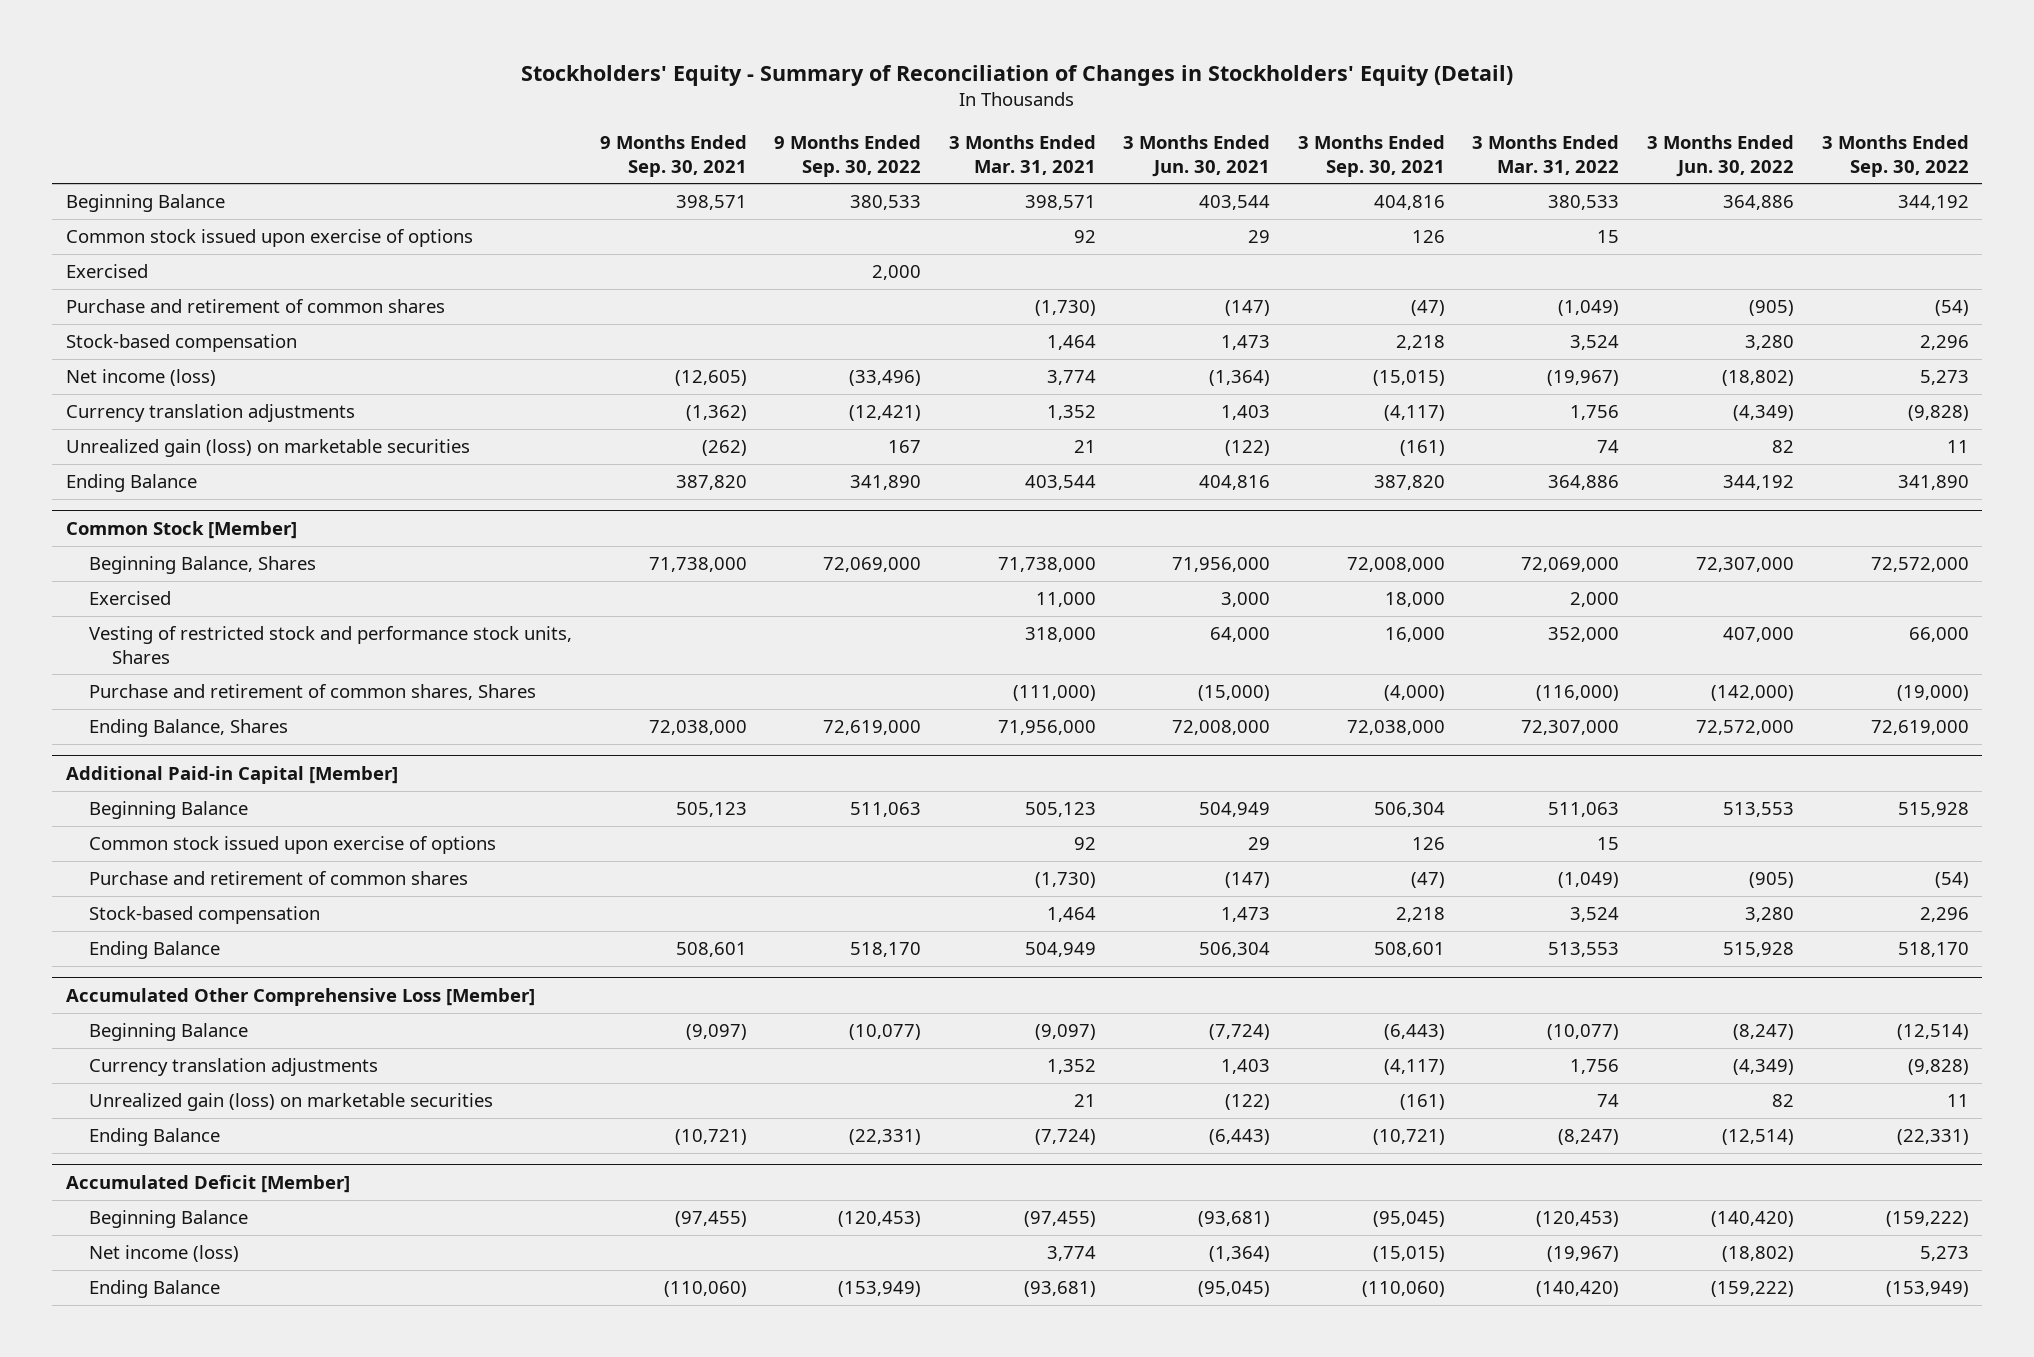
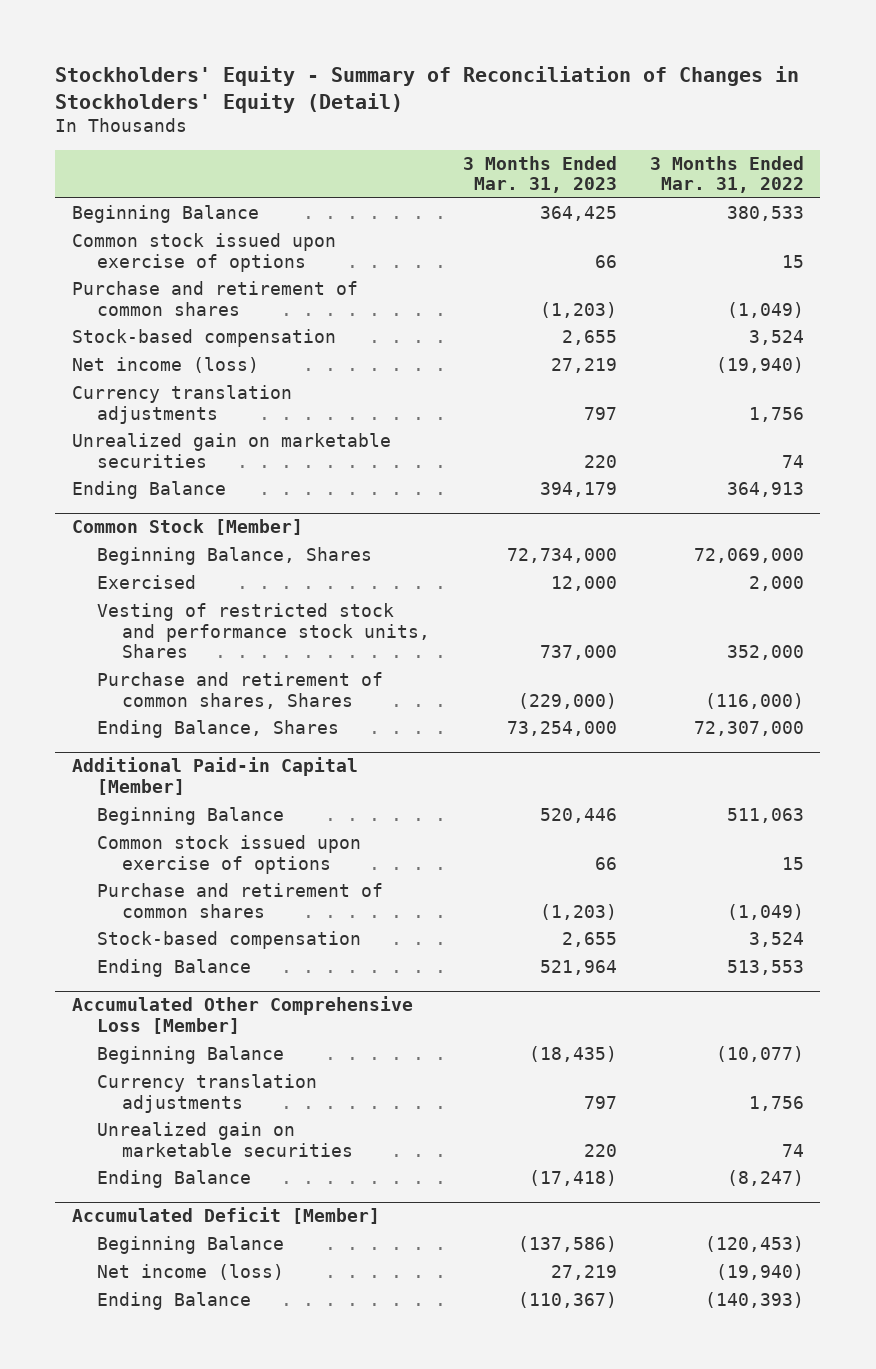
[599,134,747,177] 9 Months Ended Sep. 30, 2021 -> none
[774,134,922,177] 9 Months Ended Sep. 30, 2022 -> none
[948,134,1096,175] 3 Months Ended Mar. 31, 2021 -> none
[1123,134,1271,177] 3 Months Ended Jun. 30, 2021 -> none
[1297,134,1445,177] 3 Months Ended Sep. 30, 2021 -> none
[1647,134,1795,177] 3 Months Ended Jun. 30, 2022 -> none
[1821,134,1969,177] 3 Months Ended Sep. 30, 2022 -> none
none -> [462,155,617,194] 3 Months Ended Mar. 31, 2023
[65,264,148,279] Exercised -> none
[1547,370,1620,387] (19,967) -> [715,357,804,374] (19,940)
[65,439,470,458] Unrealized gain (loss) on marketable securities -> [71,433,391,468] Unrealized gain on marketable securities
[1548,475,1620,491] 364,886 -> [726,482,804,498] 364,913
[89,1093,494,1112] Unrealized gain (loss) on marketable securities -> [96,1122,353,1157] Unrealized gain on marketable securities
[1547,1246,1620,1263] (19,967) -> [715,1264,804,1281] (19,940)
[1536,1281,1620,1298] (140,420) -> [704,1292,804,1309] (140,393)

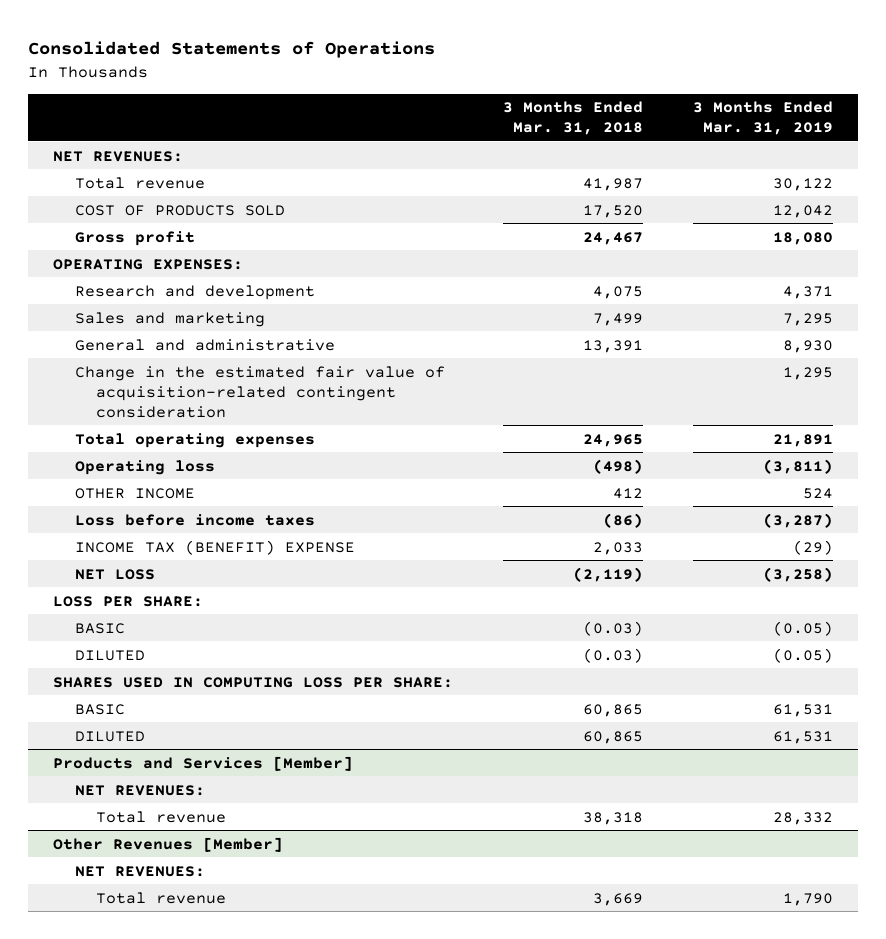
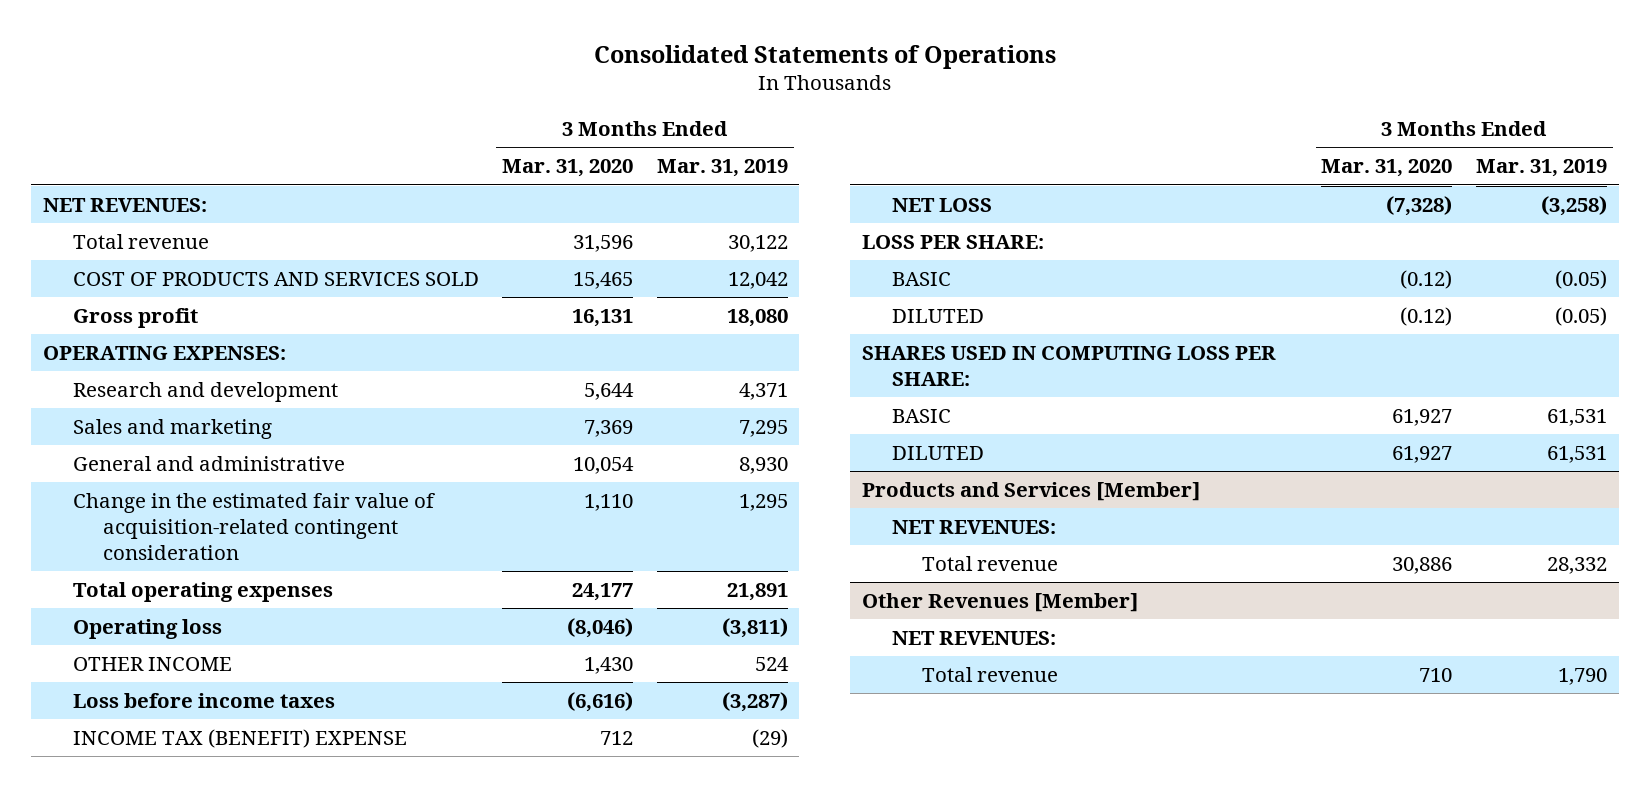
[502,101,643,136] 3 Months Ended Mar. 31, 2018 -> none
none -> [502,159,634,178] Mar. 31, 2020
[74,204,285,216] COST OF PRODUCTS SOLD -> [72,271,479,286] COST OF PRODUCTS AND SERVICES SOLD

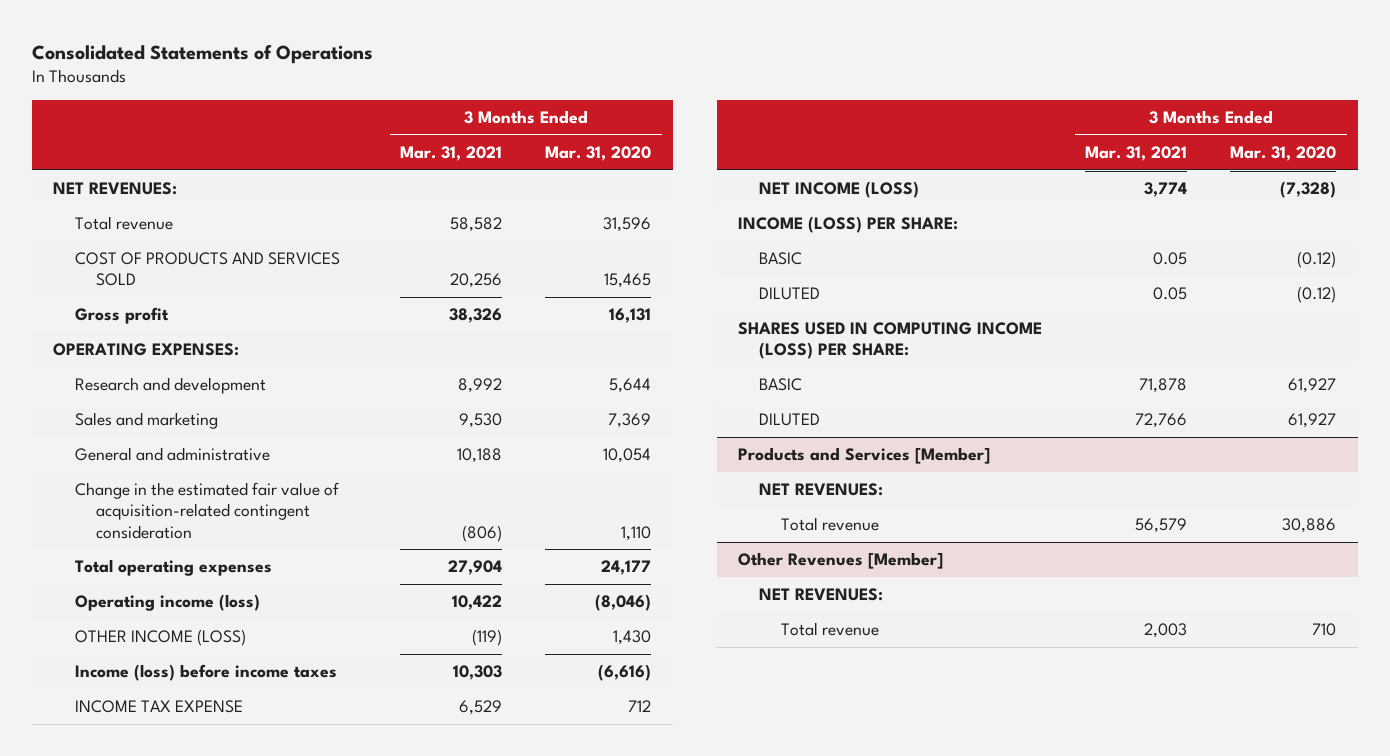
[656,159,788,178] Mar. 31, 2019 -> none
none -> [400,145,503,161] Mar. 31, 2021
[72,618,222,639] Operating loss -> [74,594,260,612] Operating income (loss)
[72,656,232,671] OTHER INCOME -> [74,629,246,647] OTHER INCOME (LOSS)
[72,692,335,708] Loss before income taxes -> [74,664,337,682] Income (loss) before income taxes
[72,728,407,748] INCOME TAX (BENEFIT) EXPENSE -> [74,700,243,714] INCOME TAX EXPENSE
[892,197,993,212] NET LOSS -> [759,181,920,199] NET INCOME (LOSS)
[861,234,1044,249] LOSS PER SHARE: -> [738,216,959,234] INCOME (LOSS) PER SHARE:
[861,345,1276,386] SHARES USED IN COMPUTING LOSS PER SHARE: -> [738,322,1043,360] SHARES USED IN COMPUTING INCOME (LOSS) PER SHARE:

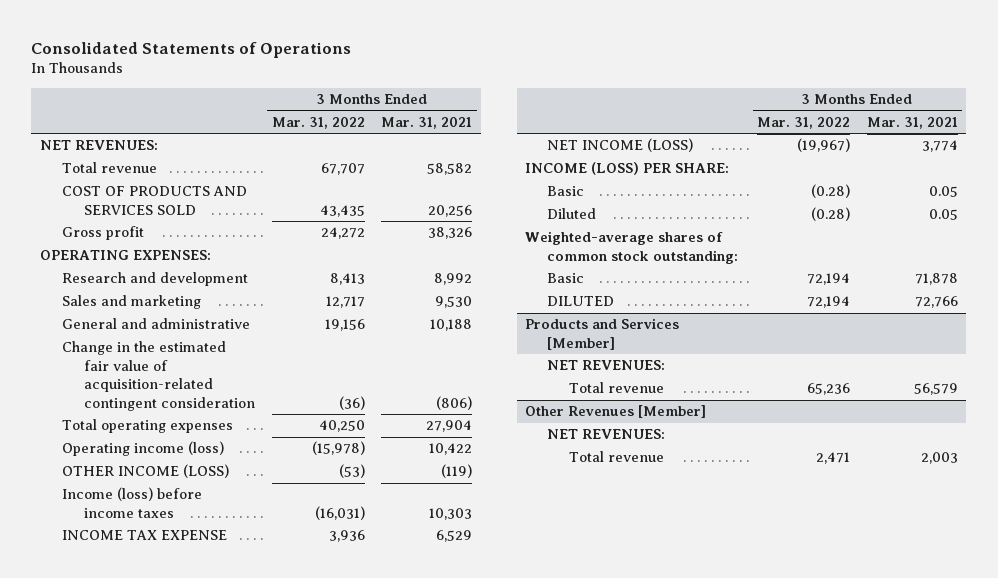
[545,145,652,161] Mar. 31, 2020 -> none
none -> [271,116,365,129] Mar. 31, 2022
[759,252,803,266] BASIC -> [547,186,585,197] Basic
[759,287,821,301] DILUTED -> [547,208,597,220] Diluted
[738,322,1043,360] SHARES USED IN COMPUTING INCOME (LOSS) PER SHARE: -> [525,231,739,264] Weighted-average shares of common stock outstanding:
[759,378,803,392] BASIC -> [547,273,585,284] Basic

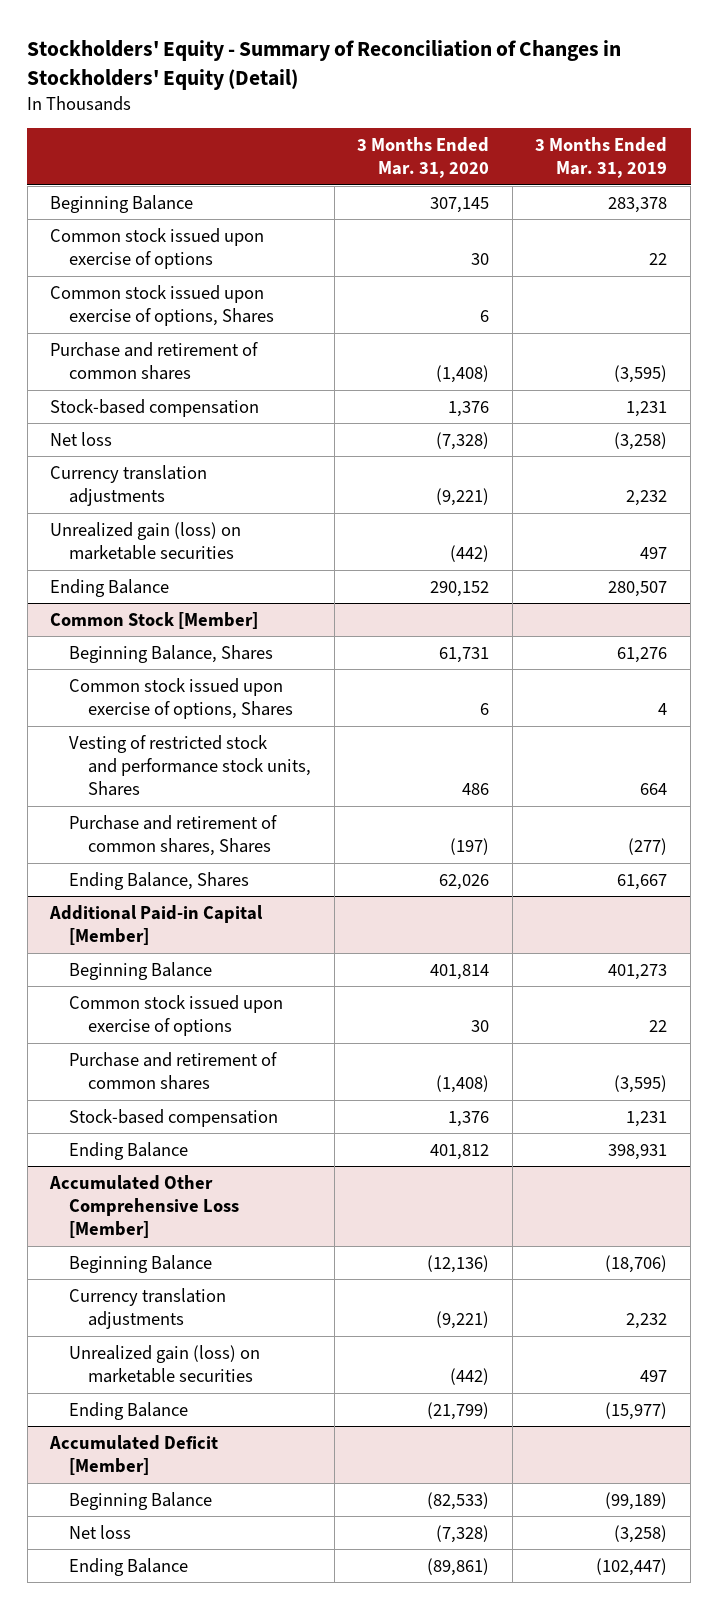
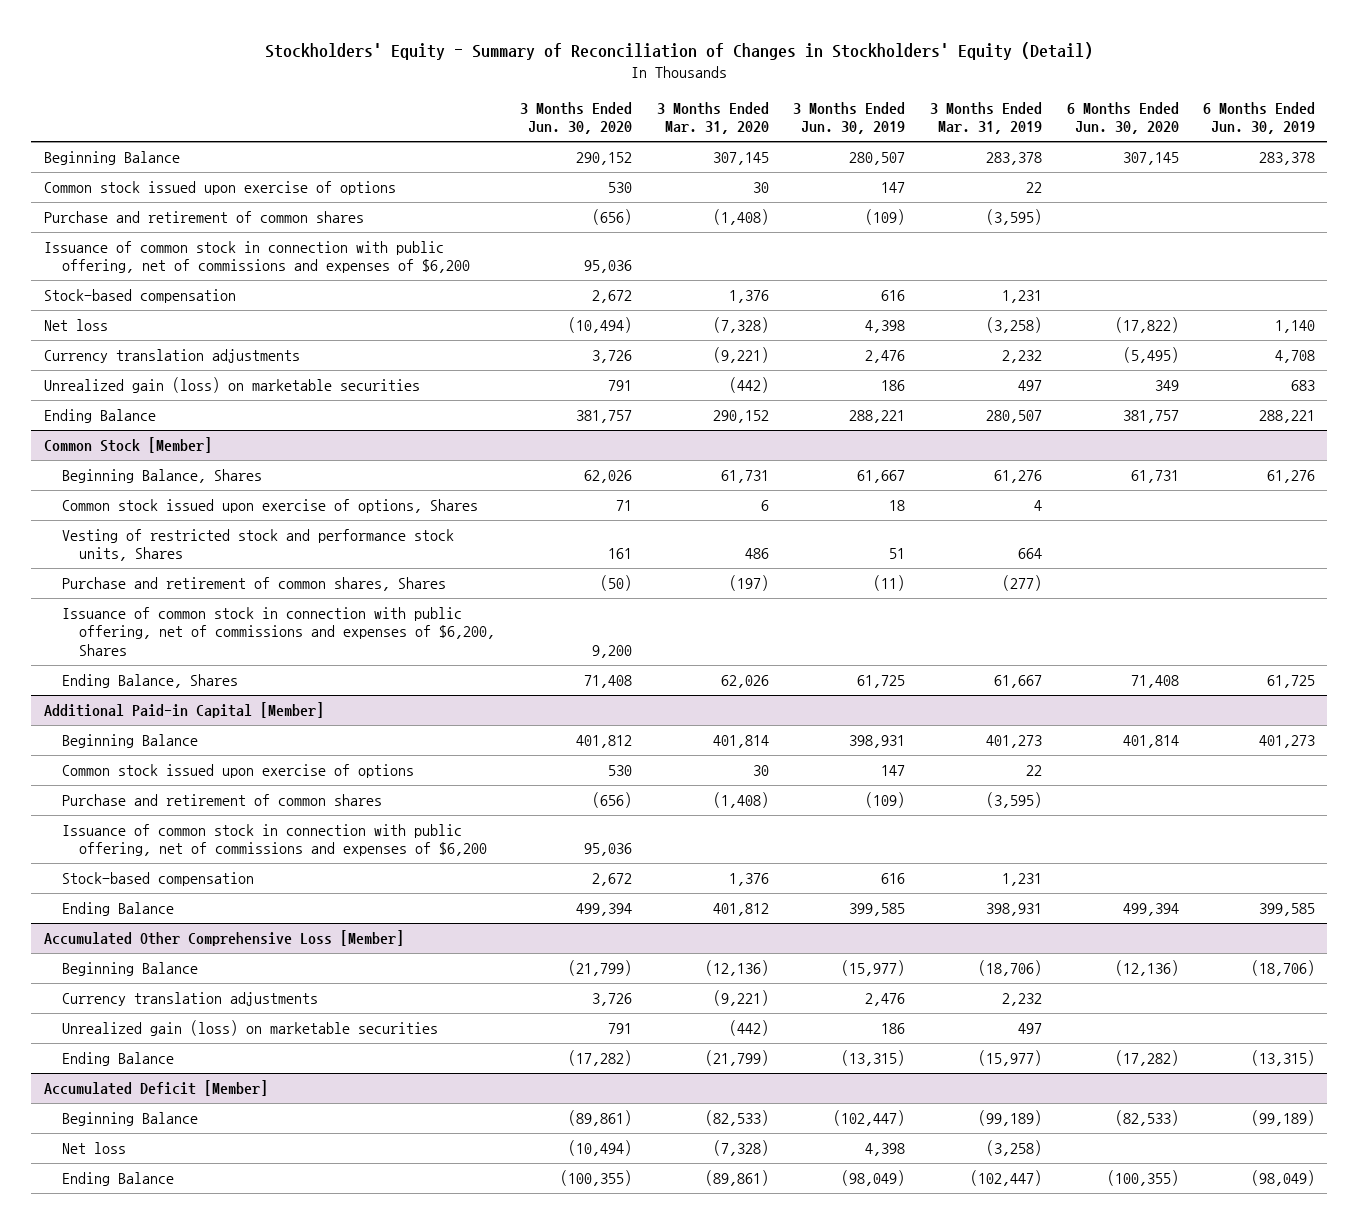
none -> [520,101,633,135] 3 Months Ended Jun. 30, 2020
none -> [793,101,906,135] 3 Months Ended Jun. 30, 2019
none -> [1066,101,1179,135] 6 Months Ended Jun. 30, 2020
none -> [1203,101,1316,135] 6 Months Ended Jun. 30, 2019
[50,284,275,327] Common stock issued upon exercise of options, Shares -> none
none -> [43,240,470,274] Issuance of common stock in connection with public offering, net of commissions and expenses of $6,200
none -> [61,606,496,656] Issuance of common stock in connection with public offering, net of commissions and expenses of $6,200, Shares
none -> [61,823,488,857] Issuance of common stock in connection with public offering, net of commissions and expenses of $6,200

